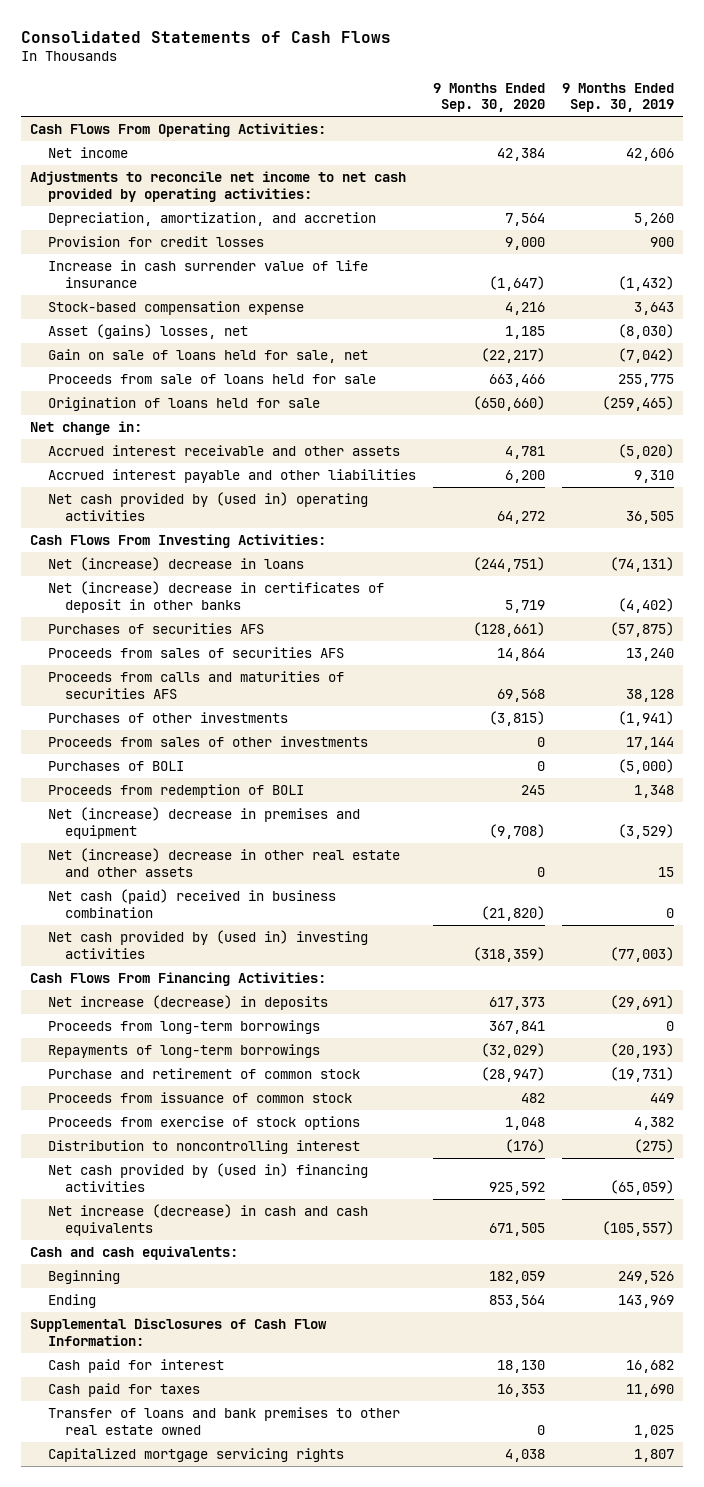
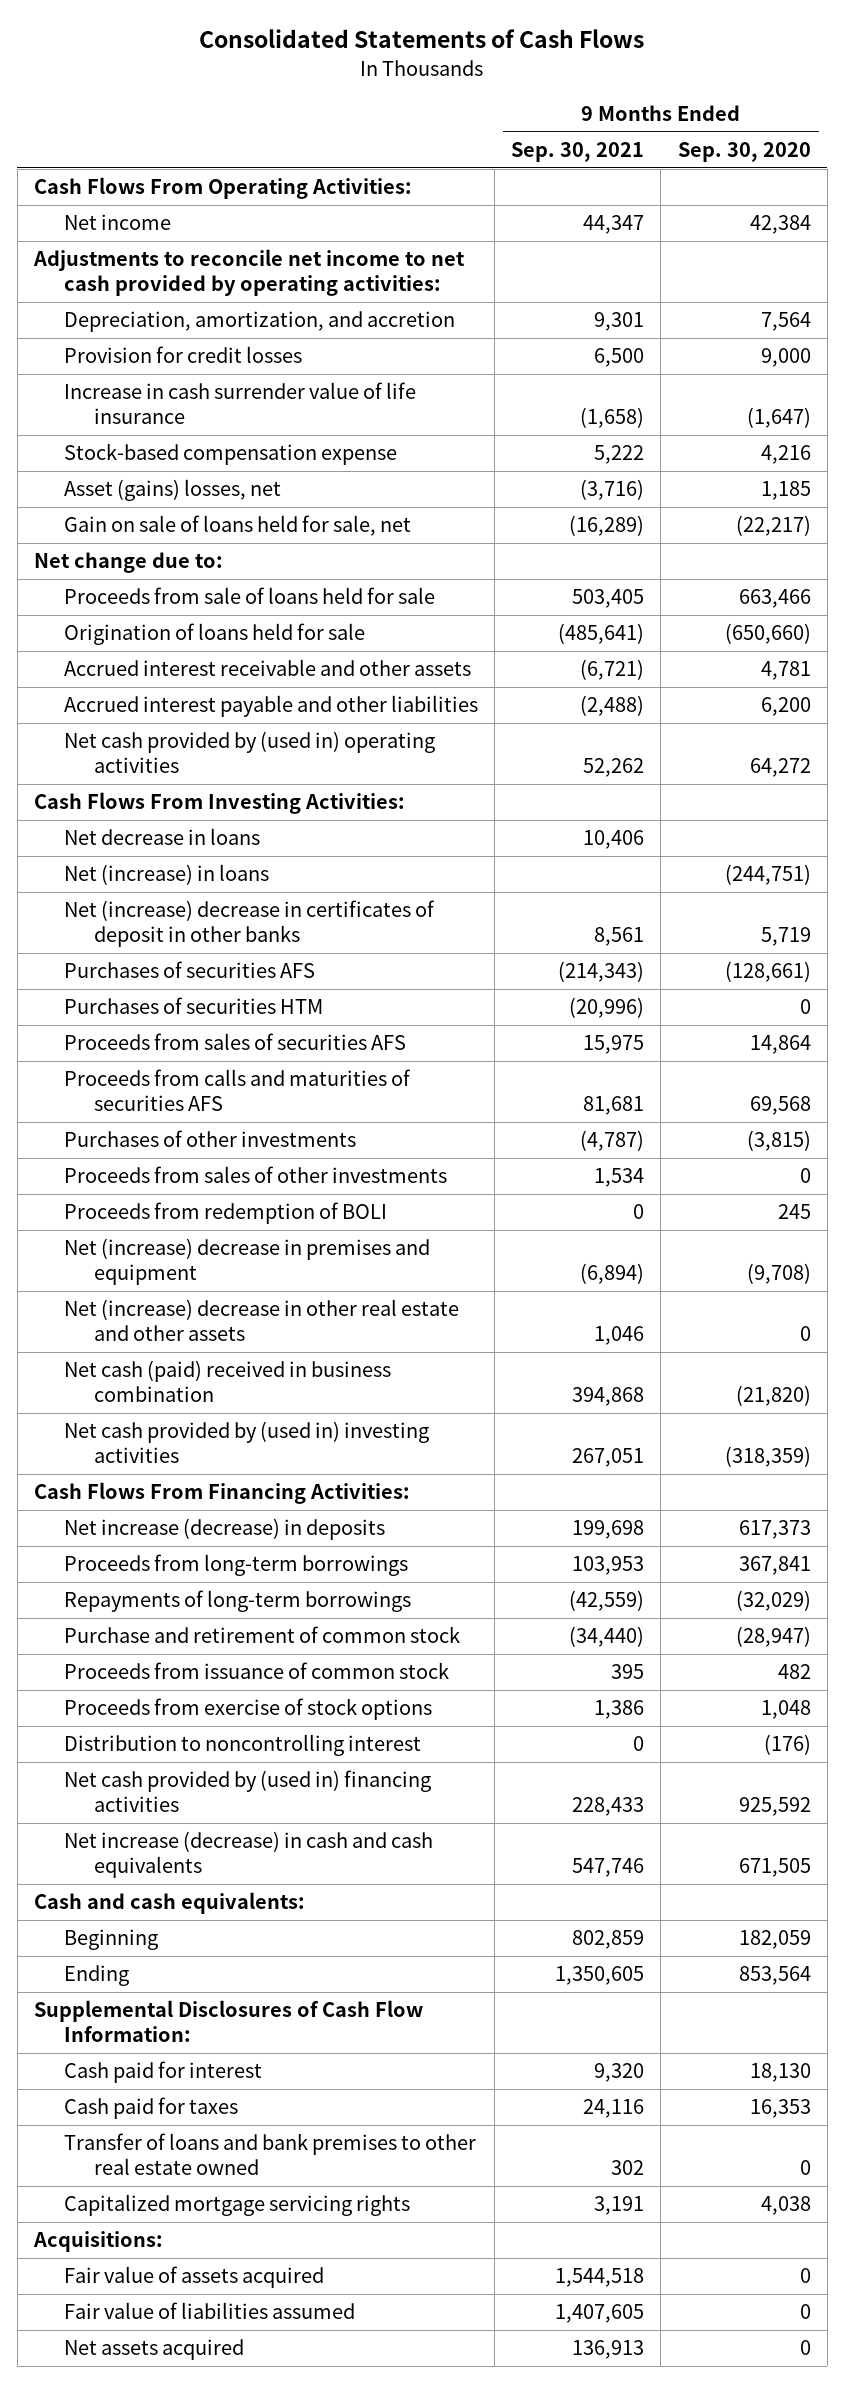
[562,82,675,113] 9 Months Ended Sep. 30, 2019 -> none
none -> [511,141,645,162] Sep. 30, 2021
none -> [33,552,223,574] Net change due to:
[29,421,142,436] Net change in: -> none
none -> [63,828,260,846] Net decrease in loans
[47,557,304,572] Net (increase) decrease in loans -> [63,864,269,886] Net (increase) in loans
none -> [63,997,323,1015] Purchases of securities HTM
[47,761,184,772] Purchases of BOLI -> none
none -> [32,2231,163,2253] Acquisitions:
none -> [63,2266,324,2289] Fair value of assets acquired
none -> [63,2302,355,2320] Fair value of liabilities assumed
none -> [63,2339,244,2361] Net assets acquired

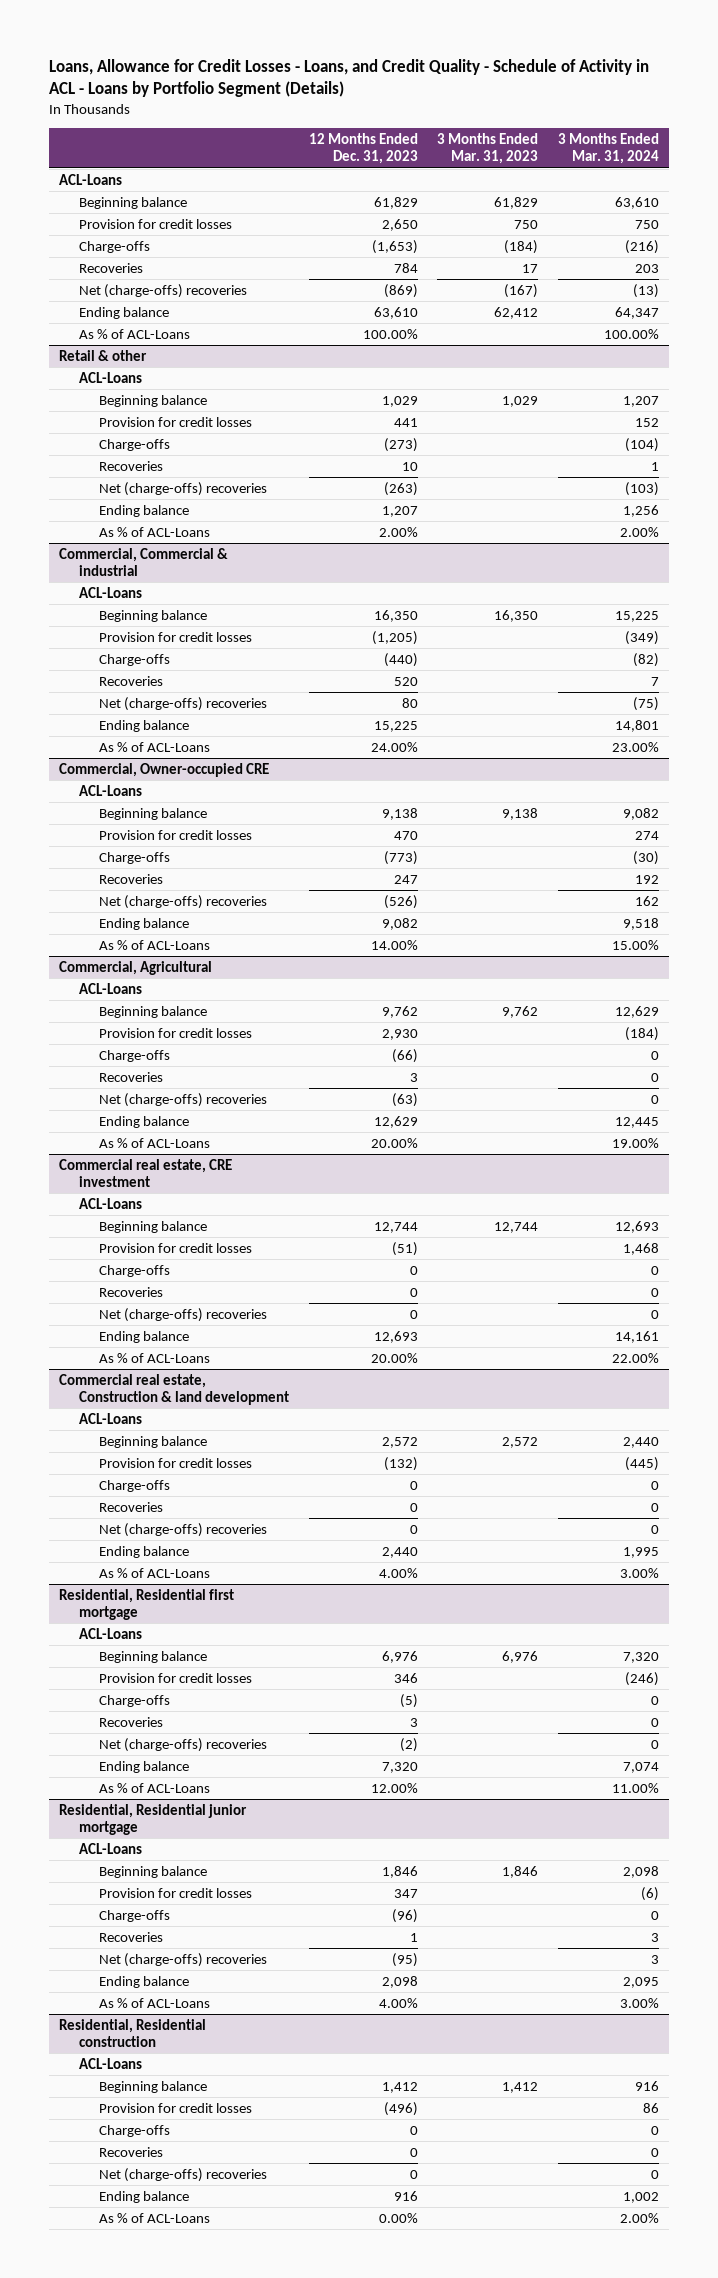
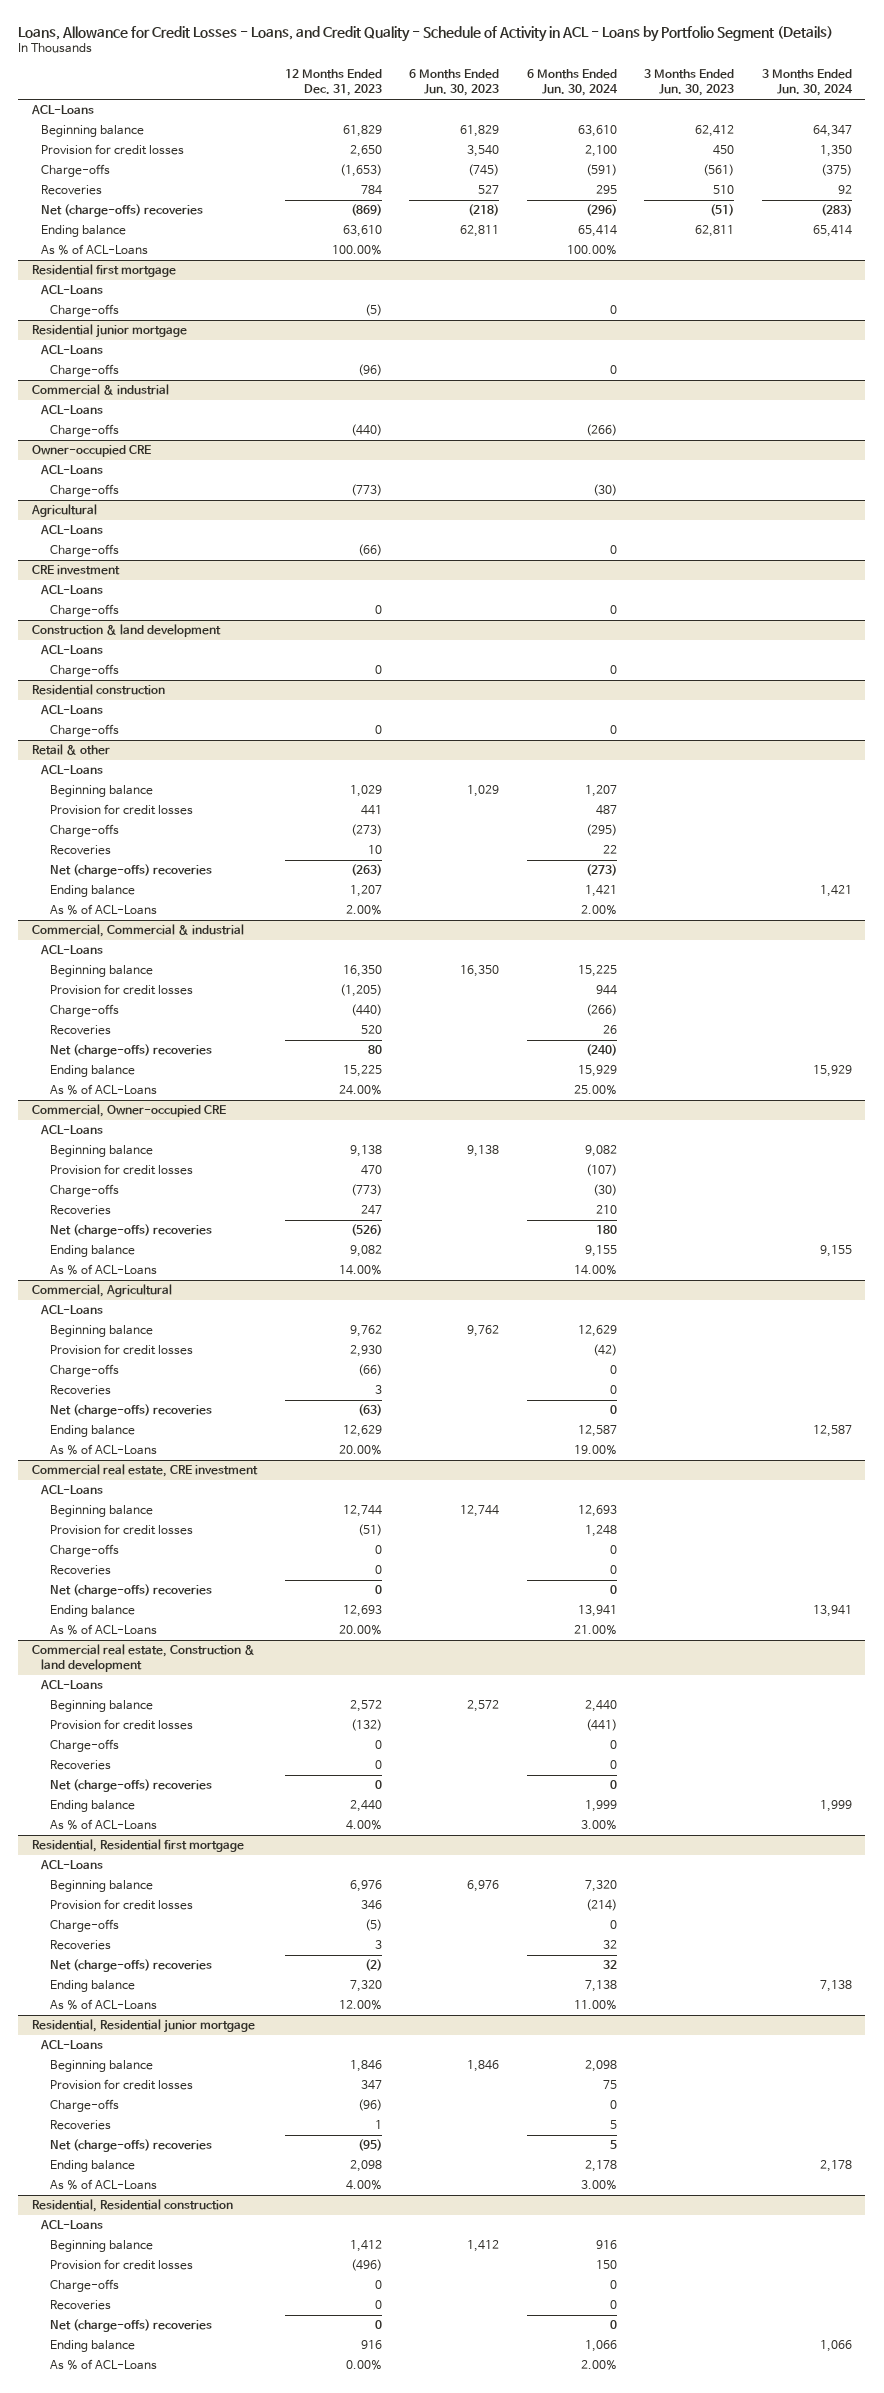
[437,133,539,165] 3 Months Ended Mar. 31, 2023 -> none
[557,133,659,165] 3 Months Ended Mar. 31, 2024 -> none
none -> [409,69,500,97] 6 Months Ended Jun. 30, 2023
none -> [526,69,618,97] 6 Months Ended Jun. 30, 2024
none -> [644,69,735,97] 3 Months Ended Jun. 30, 2023
none -> [761,69,853,97] 3 Months Ended Jun. 30, 2024
none -> [32,264,177,278] Residential first mortgage
none -> [40,285,104,296] ACL-Loans
none -> [50,304,120,318] Charge-offs
none -> [32,324,188,339] Residential junior mortgage
none -> [40,345,104,356] ACL-Loans
none -> [50,364,120,378] Charge-offs
none -> [32,384,170,396] Commercial & industrial
none -> [40,405,104,416] ACL-Loans
none -> [50,424,120,438] Charge-offs
none -> [32,445,152,458] Owner-occupied CRE
none -> [40,465,104,476] ACL-Loans
none -> [50,484,120,498] Charge-offs
none -> [31,504,98,518] Agricultural
none -> [40,525,104,536] ACL-Loans
none -> [50,544,120,558] Charge-offs
none -> [32,565,121,576] CRE investment
none -> [40,585,104,596] ACL-Loans
none -> [50,604,120,618] Charge-offs
none -> [32,624,222,638] Construction & land development
none -> [40,645,104,656] ACL-Loans
none -> [50,664,120,678] Charge-offs
none -> [32,684,166,696] Residential construction
none -> [40,705,104,716] ACL-Loans
none -> [50,724,120,738] Charge-offs

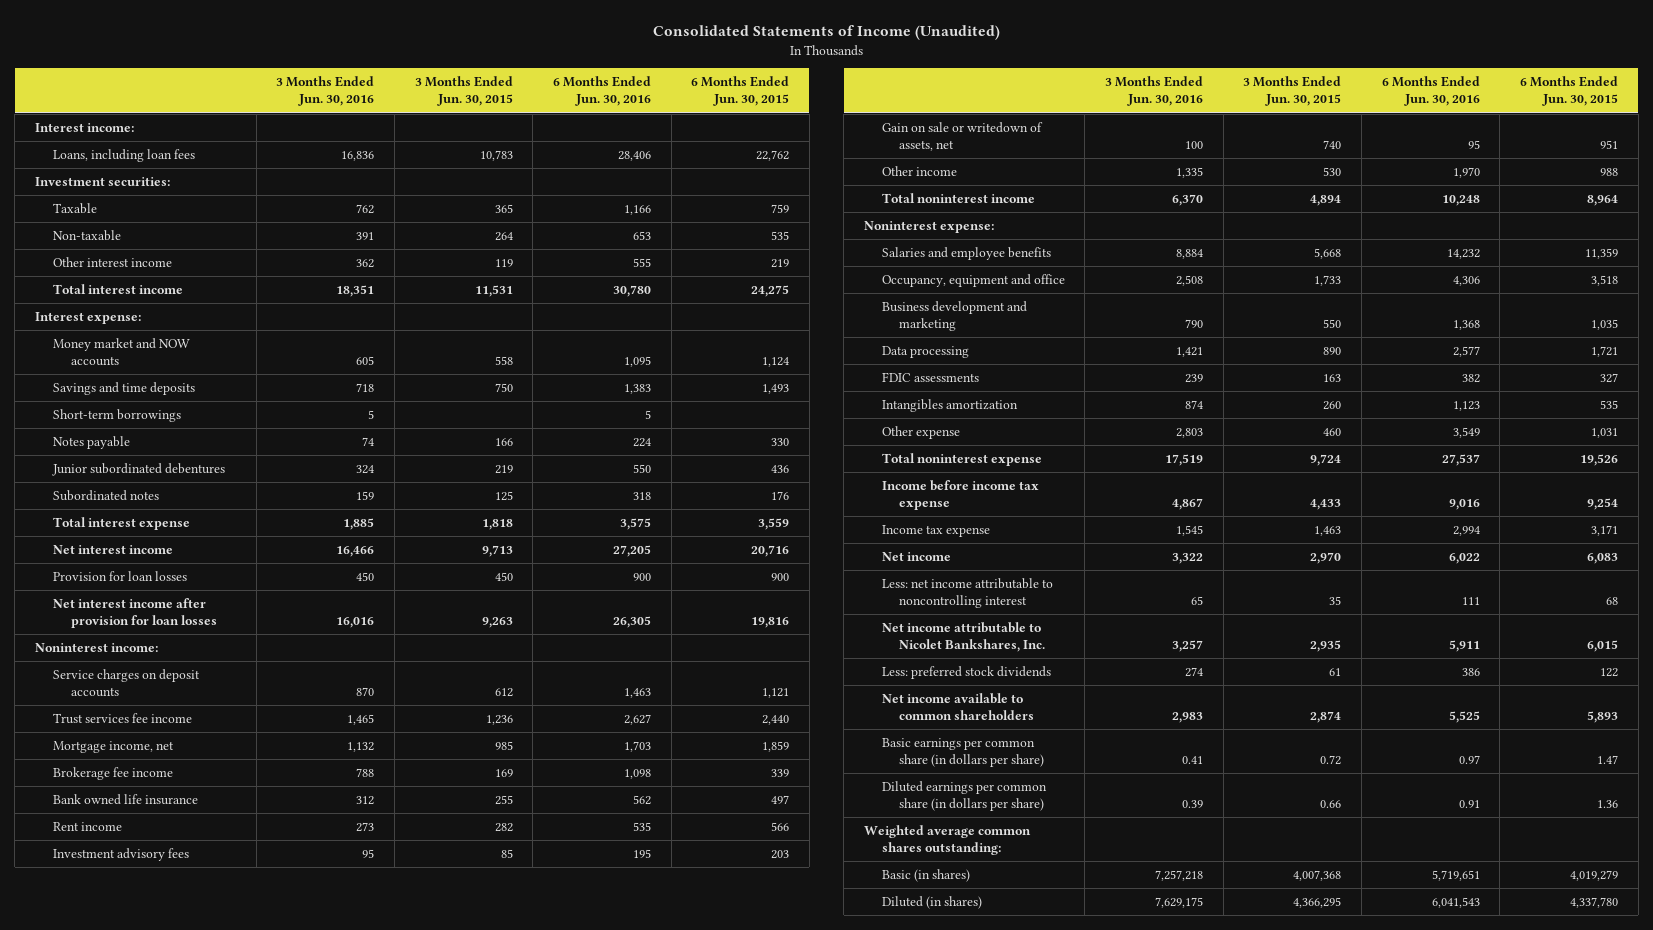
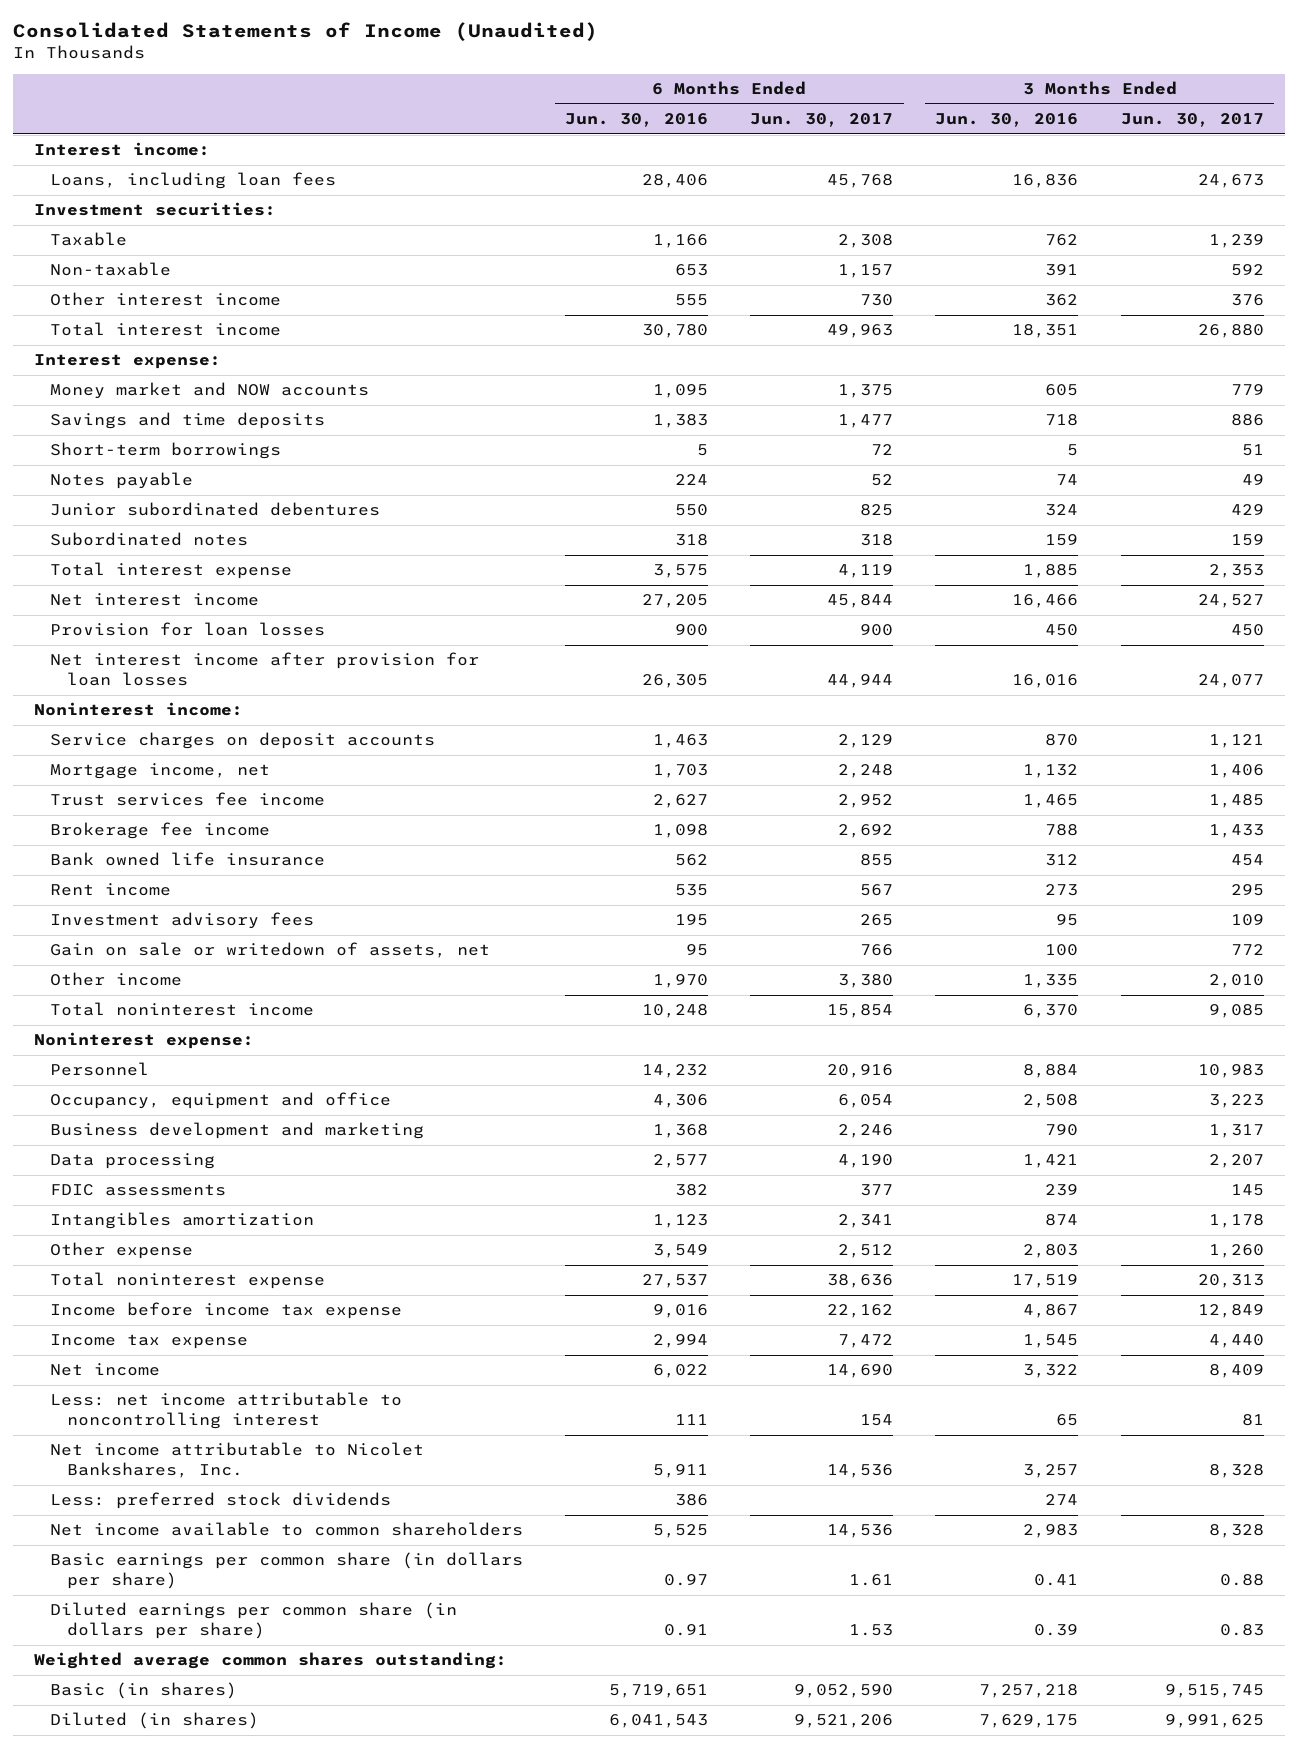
[414,76,513,107] 3 Months Ended Jun. 30, 2015 -> none
[691,76,790,107] 6 Months Ended Jun. 30, 2015 -> none
none -> [750,113,894,128] Jun. 30, 2017
none -> [1120,113,1264,128] Jun. 30, 2017
[52,713,192,725] Trust services fee income -> [50,792,326,807] Trust services fee income
[881,247,1051,261] Salaries and employee benefits -> [50,1062,150,1077] Personnel

